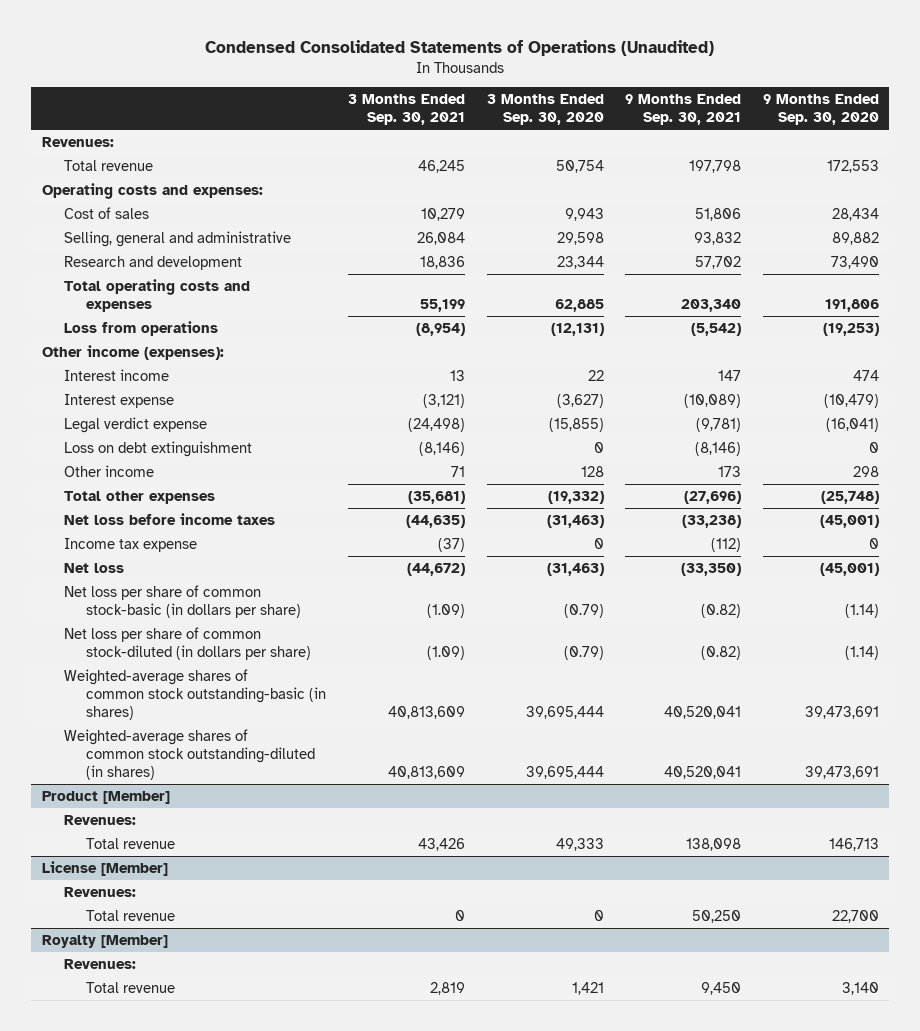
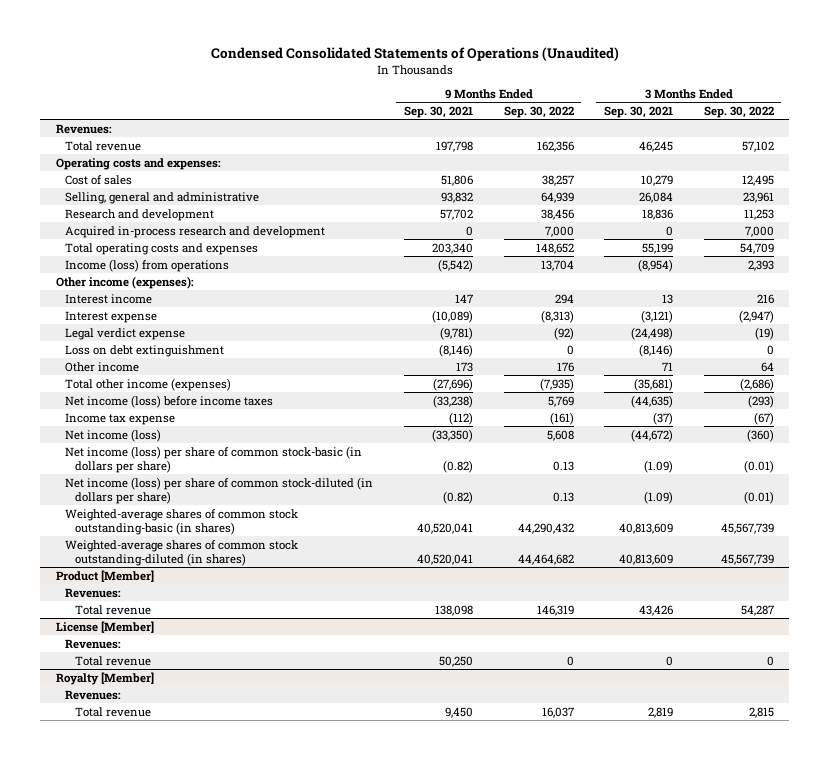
[486,94,604,126] 3 Months Ended Sep. 30, 2020 -> none
[762,94,879,126] 9 Months Ended Sep. 30, 2020 -> none
none -> [503,105,574,118] Sep. 30, 2022
none -> [703,105,774,118] Sep. 30, 2022
none -> [65,225,326,238] Acquired in-process research and development
[64,320,219,336] Loss from operations -> [65,258,230,272] Income (loss) from operations
[64,490,216,504] Total other expenses -> [65,377,232,391] Total other income (expenses)
[64,512,276,525] Net loss before income taxes -> [65,394,274,408] Net income (loss) before income taxes
[64,562,125,573] Net loss -> [65,428,162,442] Net income (loss)
[64,584,302,619] Net loss per share of common stock-basic (in dollars per share) -> [65,445,363,473] Net income (loss) per share of common stock-basic (in dollars per share)
[64,626,312,661] Net loss per share of common stock-diluted (in dollars per share) -> [65,476,374,504] Net income (loss) per share of common stock-diluted (in dollars per share)

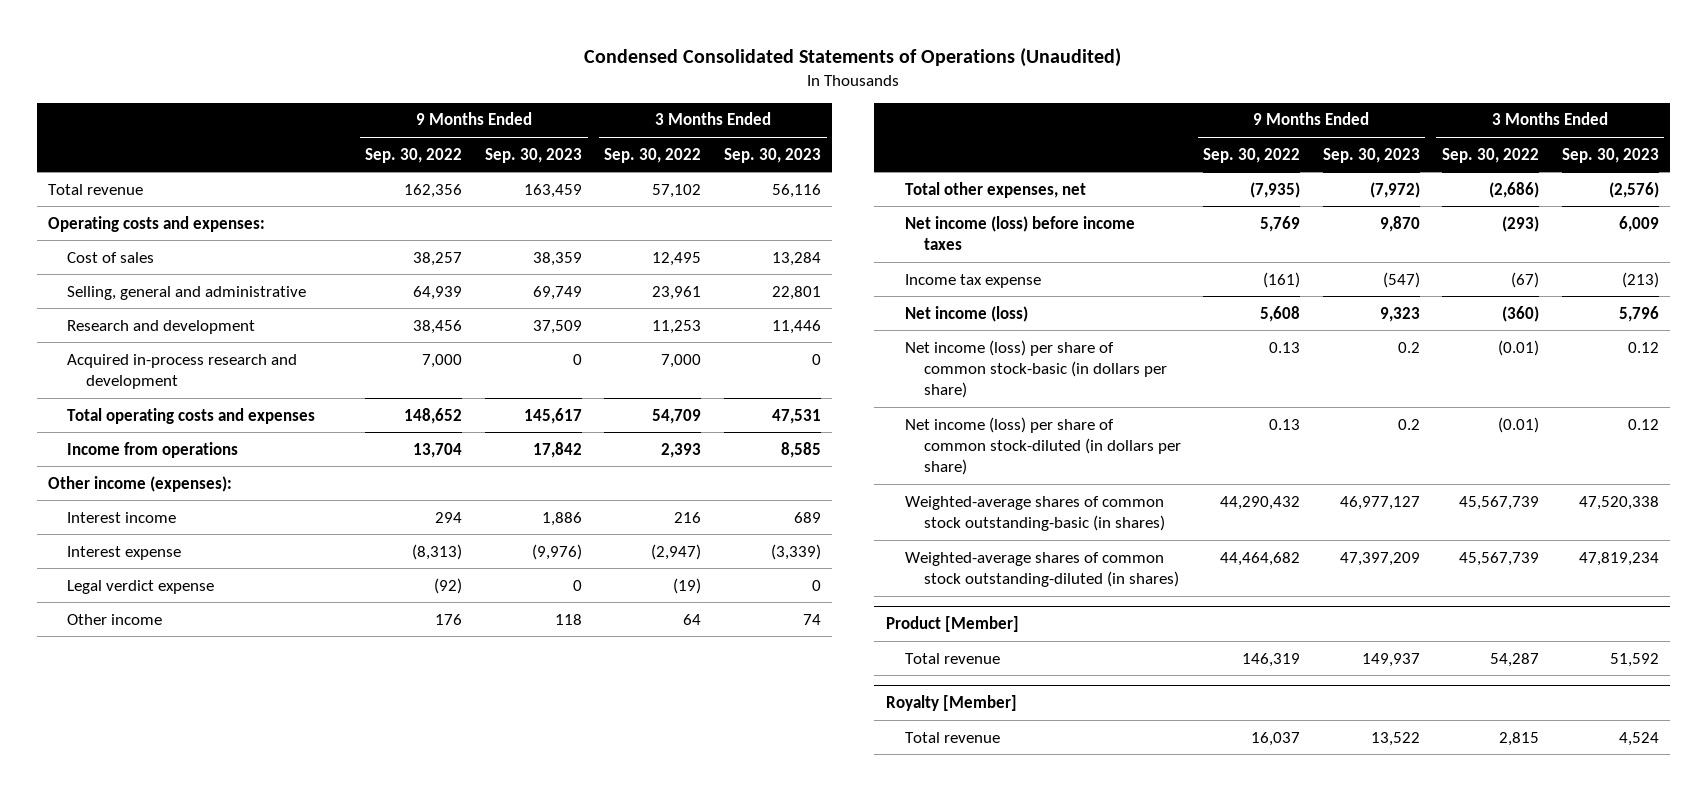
[403,105,473,118] Sep. 30, 2021 -> none
[604,105,674,118] Sep. 30, 2021 -> none
none -> [484,147,582,163] Sep. 30, 2023
none -> [723,147,821,163] Sep. 30, 2023
[55,123,112,134] Revenues: -> none
[65,258,230,272] Income (loss) from operations -> [66,441,238,458] Income from operations
[65,344,225,357] Loss on debt extinguishment -> none
[65,377,232,391] Total other income (expenses) -> [904,181,1086,198] Total other expenses, net
[65,587,122,598] Revenues: -> none
[55,620,154,633] License [Member] -> none
[65,638,122,649] Revenues: -> none
[75,655,152,666] Total revenue -> none
[65,689,122,700] Revenues: -> none

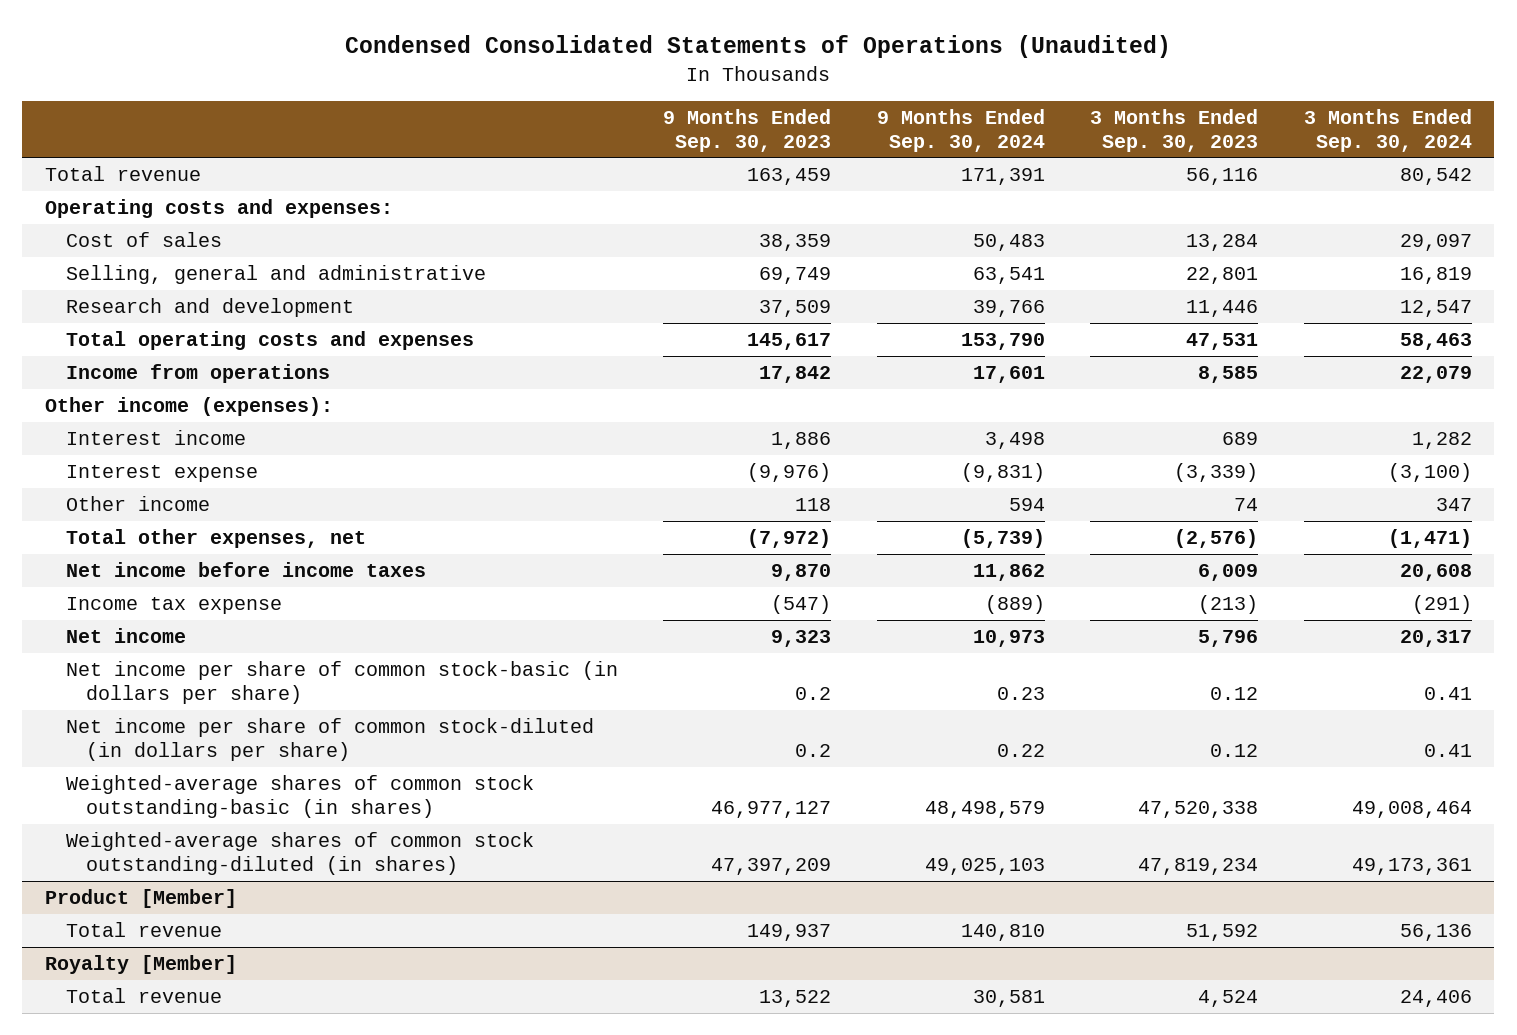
[365,147,463,163] Sep. 30, 2022 -> none
[604,147,702,163] Sep. 30, 2022 -> none
none -> [876,108,1045,152] 9 Months Ended Sep. 30, 2024
none -> [1303,108,1472,152] 3 Months Ended Sep. 30, 2024
[66,353,297,389] Acquired in-process research and development -> none
[66,579,214,594] Legal verdict expense -> none
[904,215,1135,250] Net income (loss) before income taxes -> [65,562,426,578] Net income before income taxes
[904,305,1028,322] Net income (loss) -> [65,628,186,644] Net income
[904,339,1167,398] Net income (loss) per share of common stock-basic (in dollars per share) -> [65,661,618,704] Net income per share of common stock-basic (in dollars per share)
[904,416,1181,475] Net income (loss) per share of common stock-diluted (in dollars per share) -> [65,718,594,761] Net income per share of common stock-diluted (in dollars per share)

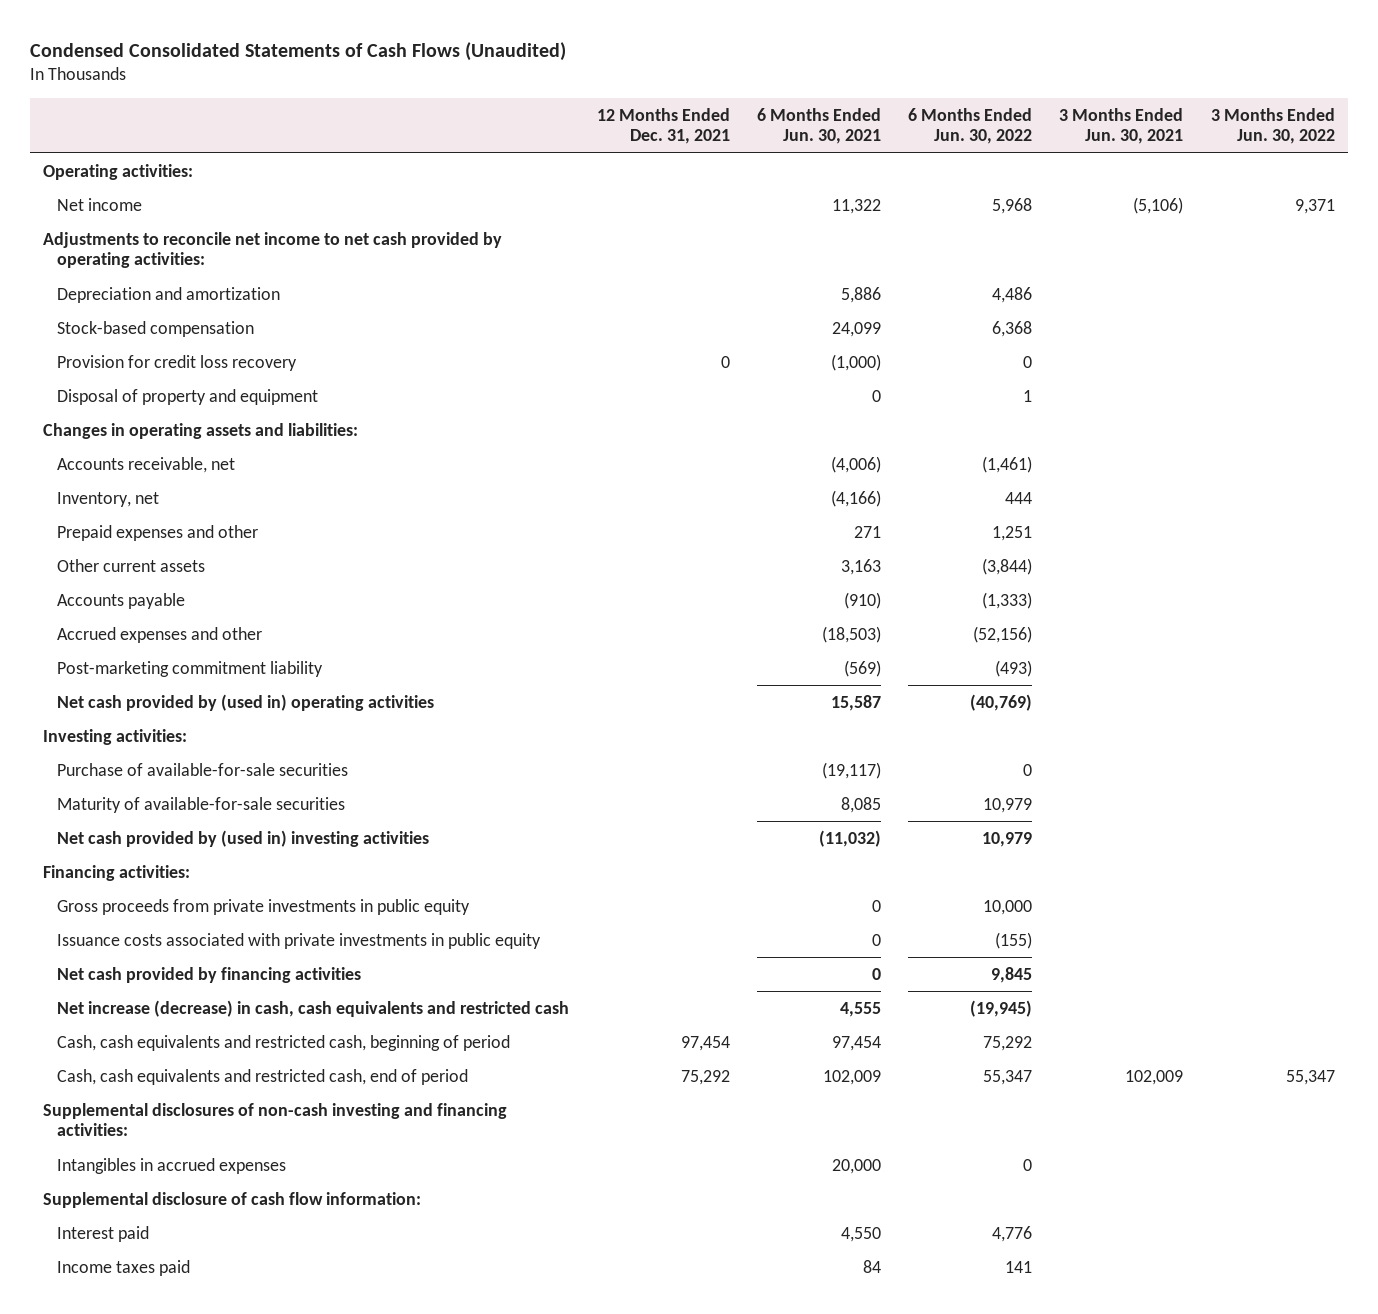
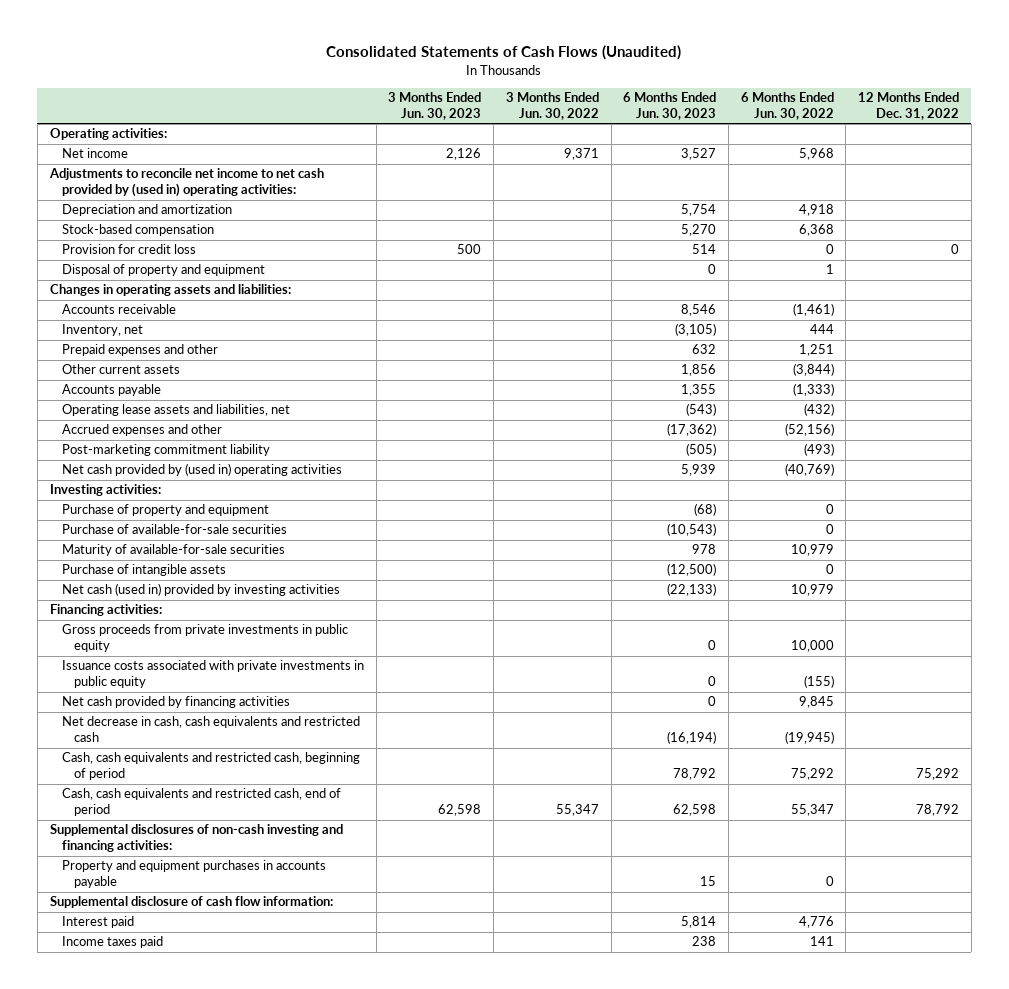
[29,41,566,61] Condensed Consolidated Statements of Cash Flows (Unaudited) -> [326,45,682,61] Consolidated Statements of Cash Flows (Unaudited)
[596,107,730,145] 12 Months Ended Dec. 31, 2021 -> none
[756,107,881,145] 6 Months Ended Jun. 30, 2021 -> none
[1059,107,1184,145] 3 Months Ended Jun. 30, 2021 -> none
none -> [388,92,482,121] 3 Months Ended Jun. 30, 2023
none -> [623,92,717,121] 6 Months Ended Jun. 30, 2023
none -> [858,92,960,121] 12 Months Ended Dec. 31, 2022
[43,231,503,269] Adjustments to reconcile net income to net cash provided by operating activities: -> [48,168,324,198] Adjustments to reconcile net income to net cash provided by (used in) operating activities:
[992,286,1033,303] 4,486 -> [798,204,834,217] 4,918
[57,354,298,371] Provision for credit loss recovery -> [62,244,197,255] Provision for credit loss
[57,456,236,473] Accounts receivable, net -> [62,304,177,315] Accounts receivable
none -> [62,404,291,417] Operating lease assets and liabilities, net
none -> [62,504,270,517] Purchase of property and equipment
none -> [62,564,227,577] Purchase of intangible assets
[57,829,430,847] Net cash provided by (used in) investing activities -> [62,583,341,597] Net cash (used in) provided by investing activities
[57,999,570,1017] Net increase (decrease) in cash, cash equivalents and restricted cash -> [62,716,361,743] Net decrease in cash, cash equivalents and restricted cash
[57,1157,287,1174] Intangibles in accrued expenses -> none
none -> [62,860,327,889] Property and equipment purchases in accounts payable

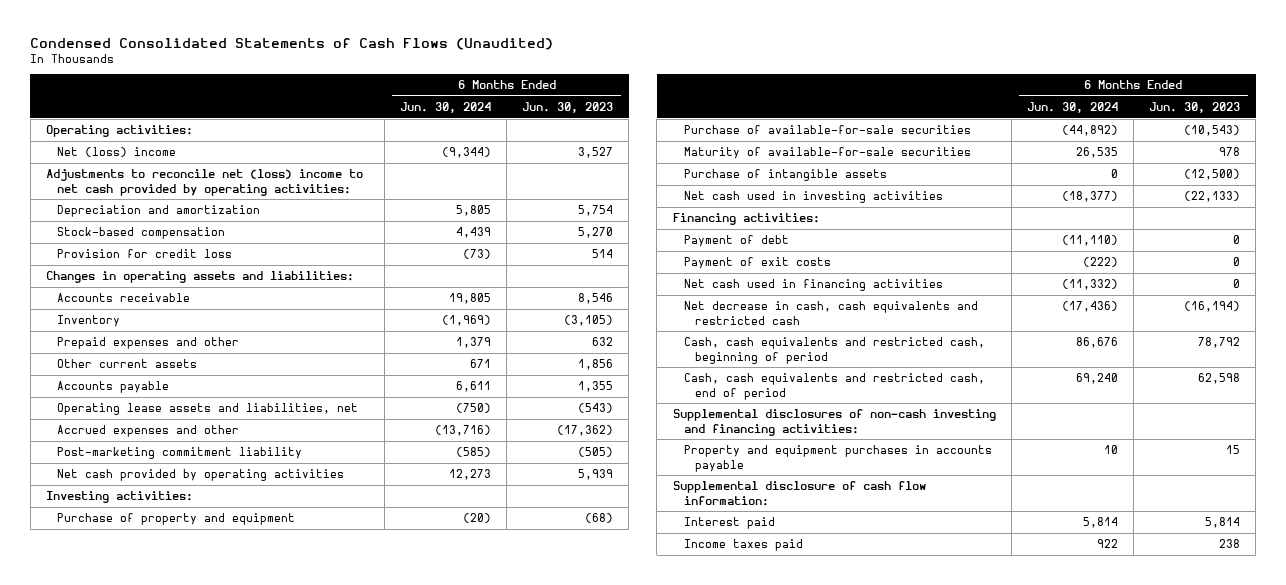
[326,45,682,61] Consolidated Statements of Cash Flows (Unaudited) -> [30,37,554,50] Condensed Consolidated Statements of Cash Flows (Unaudited)
[388,92,482,121] 3 Months Ended Jun. 30, 2023 -> none
[505,92,599,121] 3 Months Ended Jun. 30, 2022 -> none
[740,92,834,121] 6 Months Ended Jun. 30, 2022 -> none
[858,92,960,121] 12 Months Ended Dec. 31, 2022 -> none
none -> [399,102,491,114] Jun. 30, 2024
[62,148,129,159] Net income -> [56,147,176,158] Net (loss) income
[48,168,324,198] Adjustments to reconcile net income to net cash provided by (used in) operating activities: -> [45,169,363,196] Adjustments to reconcile net (loss) income to net cash provided by operating activities:
[62,264,266,277] Disposal of property and equipment -> none
[62,324,144,337] Inventory, net -> [56,315,120,328] Inventory
[62,463,343,477] Net cash provided by (used in) operating activities -> [56,469,344,482] Net cash provided by operating activities
[62,583,341,597] Net cash (used in) provided by investing activities -> [683,191,943,204] Net cash used in investing activities
[62,624,349,653] Gross proceeds from private investments in public equity -> none
[62,660,365,689] Issuance costs associated with private investments in public equity -> none
none -> [683,235,789,248] Payment of debt
none -> [683,257,831,270] Payment of exit costs
[62,696,291,709] Net cash provided by financing activities -> [683,279,943,292] Net cash used in financing activities

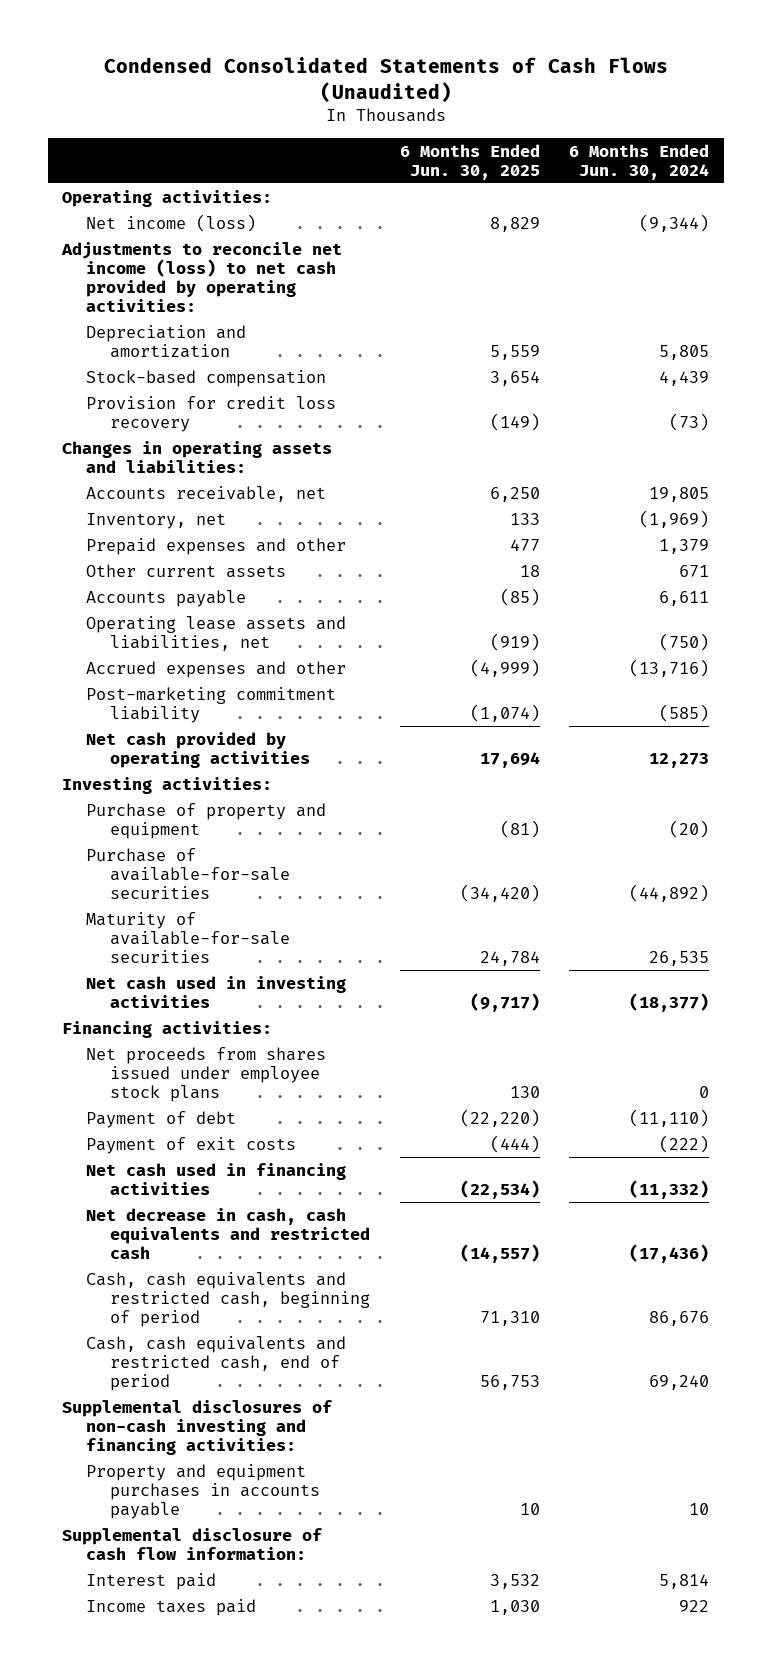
[522,102,614,114] Jun. 30, 2023 -> none
none -> [399,143,540,180] 6 Months Ended Jun. 30, 2025
[56,147,176,158] Net (loss) income -> [86,213,257,232] Net income (loss)
[45,169,363,196] Adjustments to reconcile net (loss) income to net cash provided by operating activities: -> [61,241,343,313] Adjustments to reconcile net income (loss) to net cash provided by operating activities:
[56,249,232,259] Provision for credit loss -> [86,395,337,432] Provision for credit loss recovery
[56,293,190,303] Accounts receivable -> [86,485,327,502] Accounts receivable, net
[56,315,120,328] Inventory -> [86,512,227,529] Inventory, net
[683,169,887,182] Purchase of intangible assets -> none
none -> [86,1046,327,1103] Net proceeds from shares issued under employee stock plans

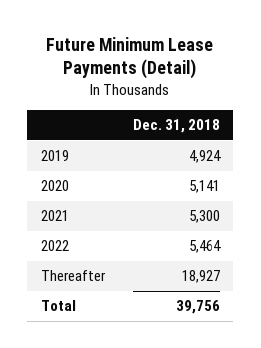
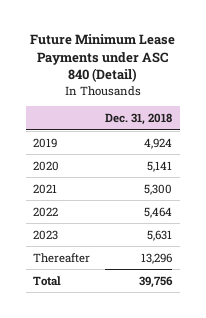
[46,36,214,80] Future Minimum Lease Payments (Detail) -> [29,33,175,83] Future Minimum Lease Payments under ASC 840 (Detail)
none -> [33,229,59,240] 2023
[181,270,220,284] 18,927 -> [141,252,173,264] 13,296

